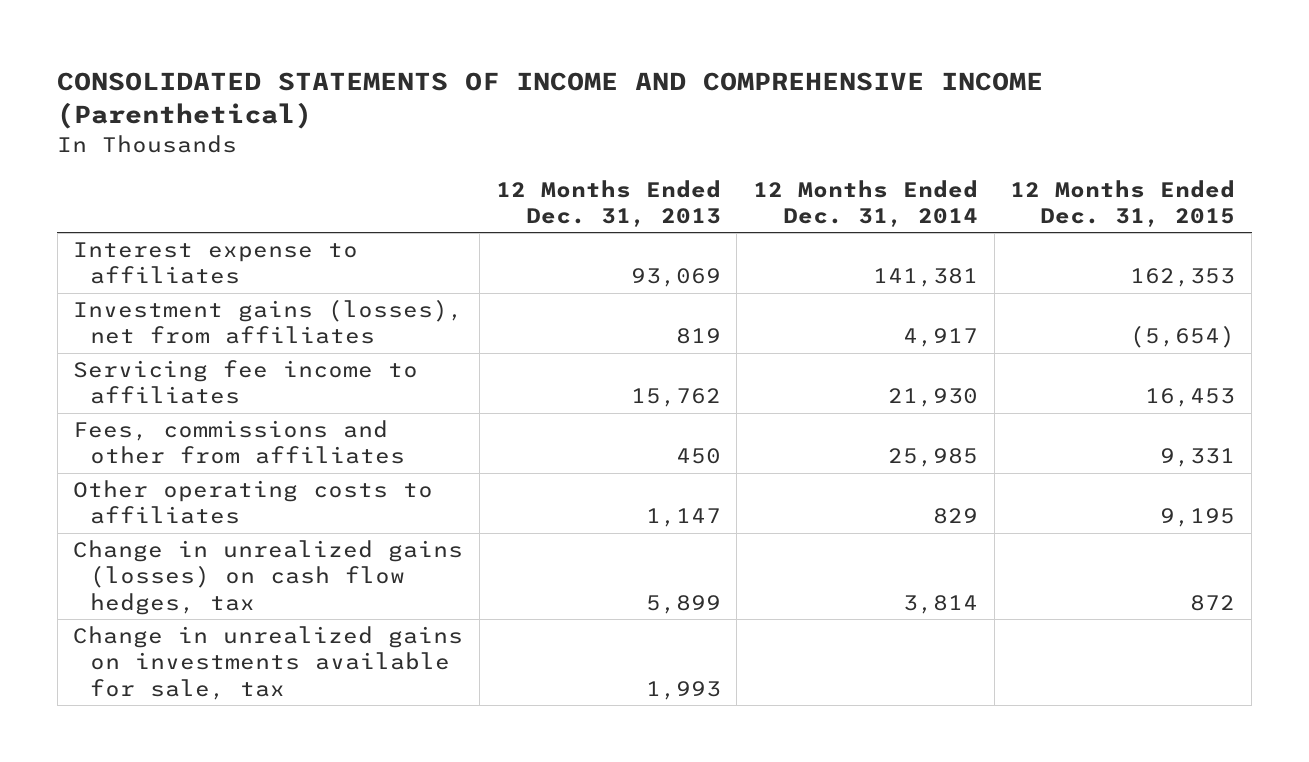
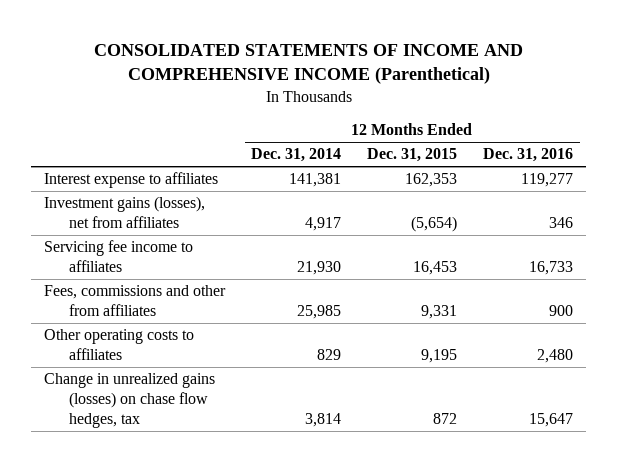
[495,179,721,228] 12 Months Ended Dec. 31, 2013 -> none
none -> [483,148,574,163] Dec. 31, 2016
[73,626,464,700] Change in unrealized gains on investments available for sale, tax -> none
[73,540,464,615] Change in unrealized gains (losses) on cash flow hedges, tax -> [44,373,216,428] Change in unrealized gains (losses) on chase flow hedges, tax

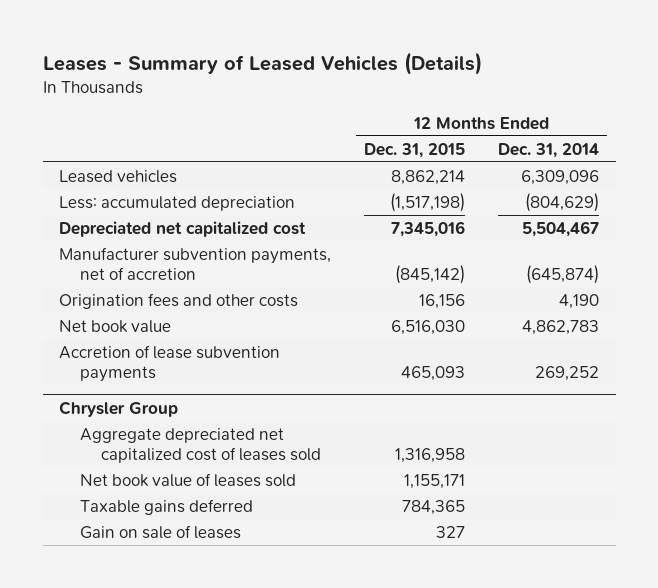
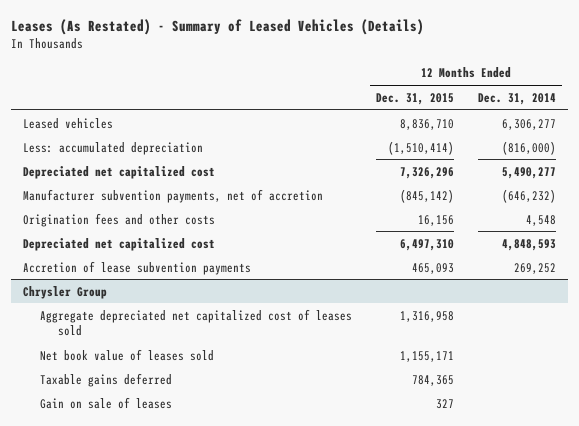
[42,51,482,75] Leases - Summary of Leased Vehicles (Details) -> [10,18,424,35] Leases (As Restated) - Summary of Leased Vehicles (Details)
[59,319,172,333] Net book value -> none
[391,169,466,185] 8,862,214 -> [400,118,455,130] 8,836,710
[521,169,600,185] 6,309,096 -> [502,118,557,130] 6,306,277
[390,192,466,212] (1,517,198) -> [388,140,455,155] (1,510,414)
[525,192,600,212] (804,629) -> [502,140,557,155] (816,000)
[391,220,466,237] 7,345,016 -> [400,166,455,179] 7,326,296
[522,220,600,237] 5,504,467 -> [502,166,557,179] 5,490,277
[526,264,600,284] (645,874) -> [502,188,557,203] (646,232)
[559,293,600,309] 4,190 -> [526,214,557,226] 4,548
none -> [22,237,215,251] Depreciated net capitalized cost

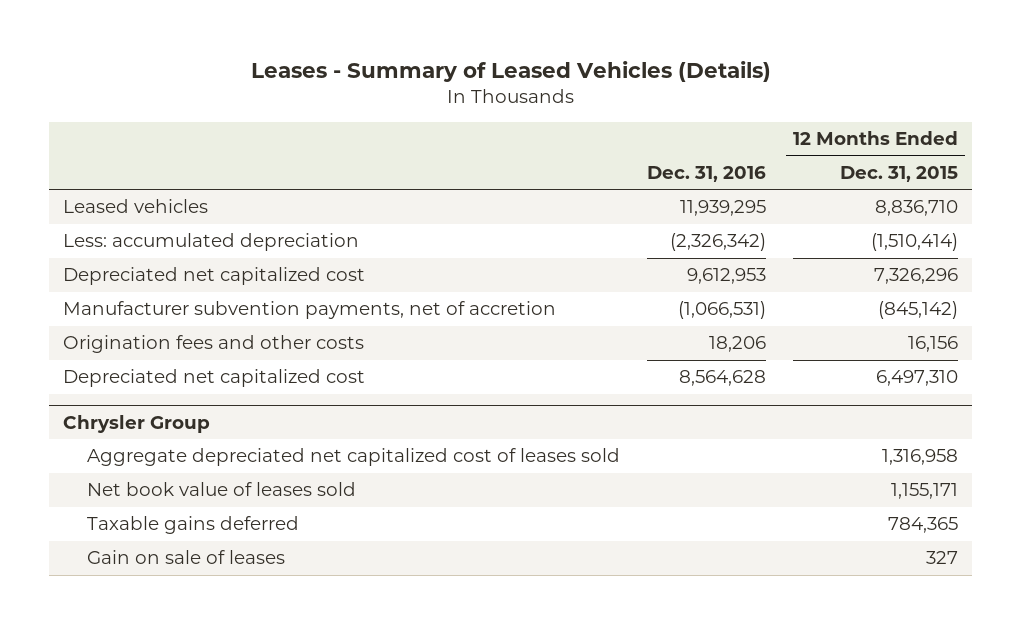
[10,18,424,35] Leases (As Restated) - Summary of Leased Vehicles (Details) -> [250,61,771,83] Leases - Summary of Leased Vehicles (Details)
[478,92,557,105] Dec. 31, 2014 -> none
none -> [646,165,766,182] Dec. 31, 2016
[22,260,251,275] Accretion of lease subvention payments -> none

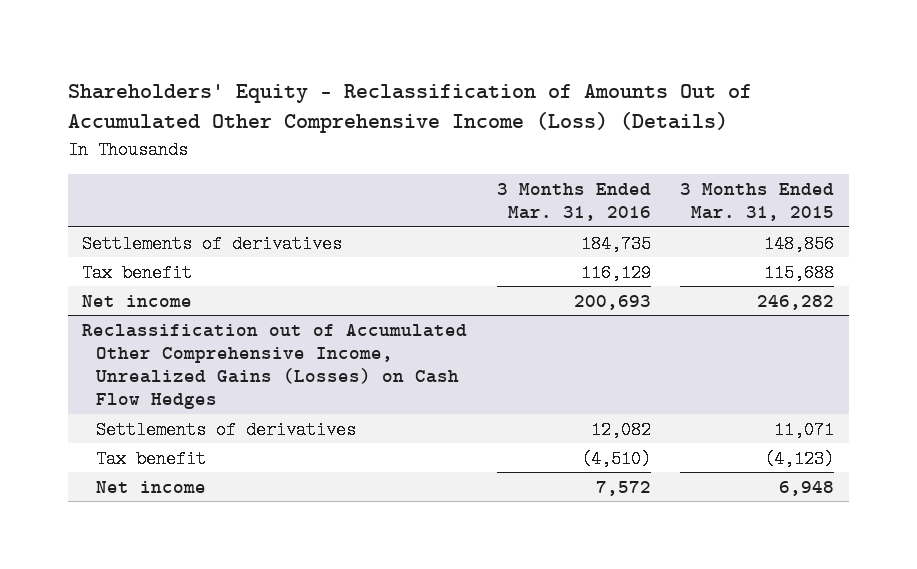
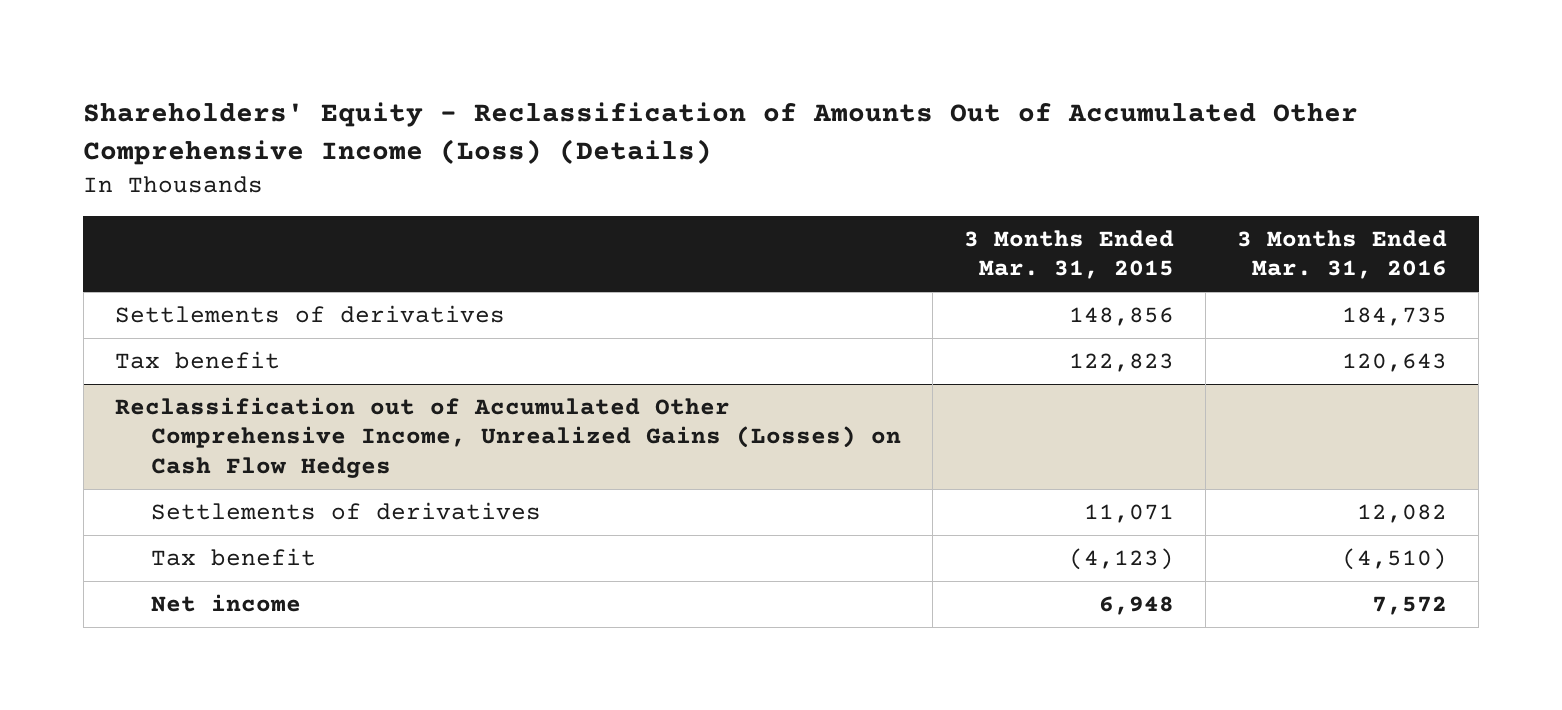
[82,294,193,307] Net income -> none
[580,263,651,282] 116,129 -> [1342,353,1448,373] 120,643
[764,263,835,282] 115,688 -> [1068,353,1174,373] 122,823

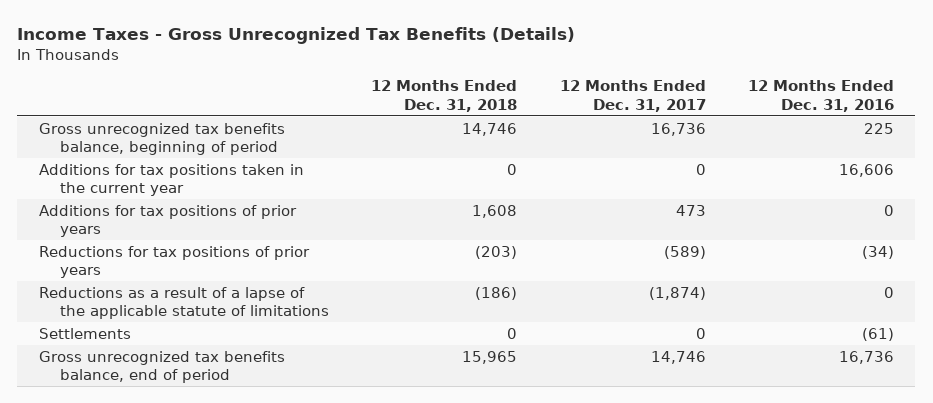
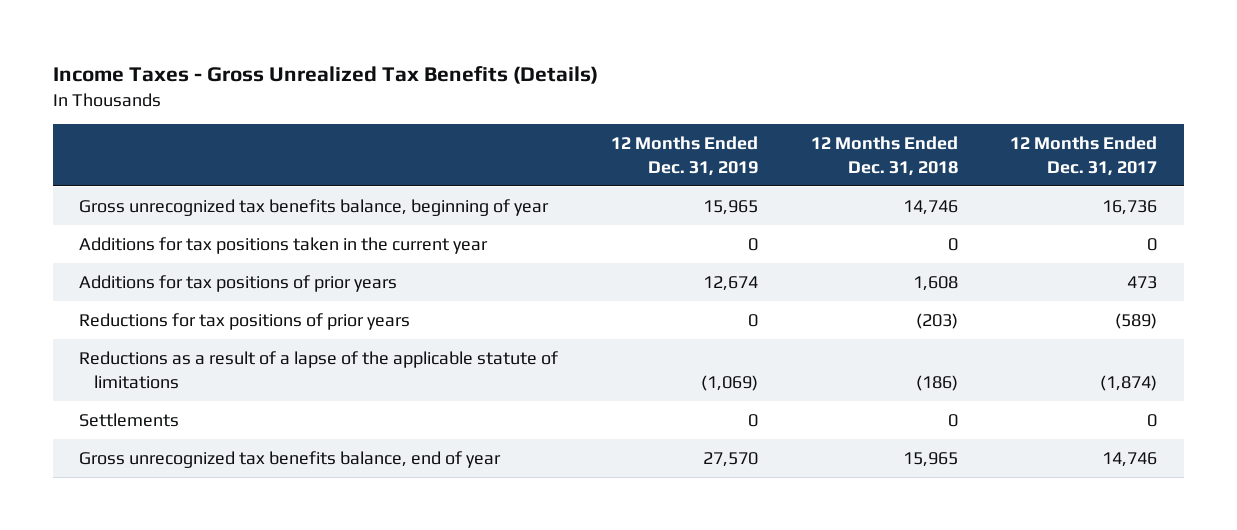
[17,27,576,45] Income Taxes - Gross Unrecognized Tax Benefits (Details) -> [53,66,599,85] Income Taxes - Gross Unrealized Tax Benefits (Details)
[748,80,895,112] 12 Months Ended Dec. 31, 2016 -> none
none -> [610,135,758,176] 12 Months Ended Dec. 31, 2019
[38,122,285,155] Gross unrecognized tax benefits balance, beginning of period -> [79,198,550,216] Gross unrecognized tax benefits balance, beginning of year
[38,350,285,383] Gross unrecognized tax benefits balance, end of period -> [79,450,502,468] Gross unrecognized tax benefits balance, end of year

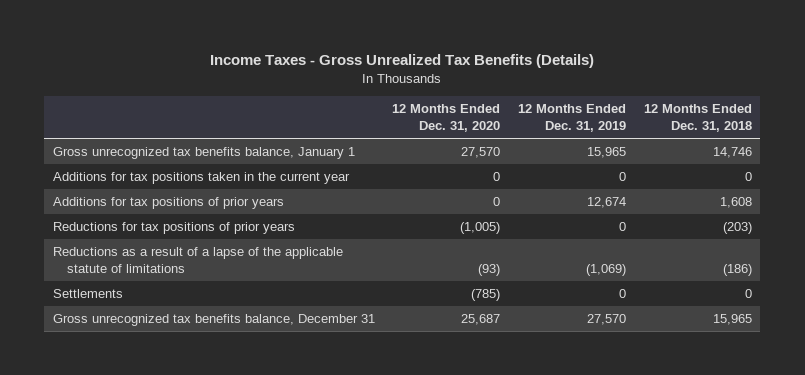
[1010,135,1158,176] 12 Months Ended Dec. 31, 2017 -> none
none -> [392,104,501,132] 12 Months Ended Dec. 31, 2020
[79,198,550,216] Gross unrecognized tax benefits balance, beginning of year -> [52,147,355,160] Gross unrecognized tax benefits balance, January 1
[79,450,502,468] Gross unrecognized tax benefits balance, end of year -> [52,314,375,327] Gross unrecognized tax benefits balance, December 31

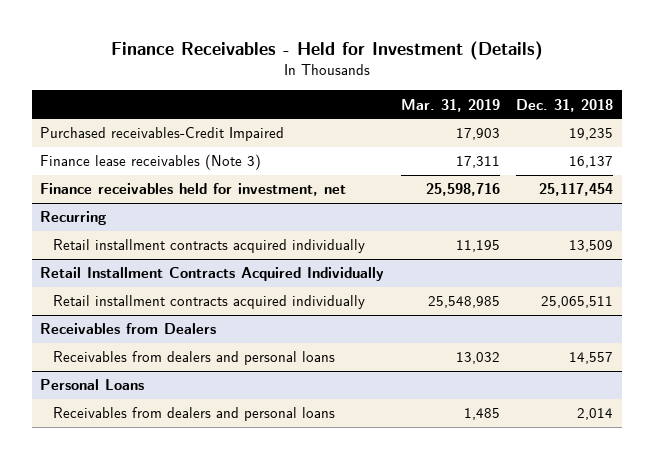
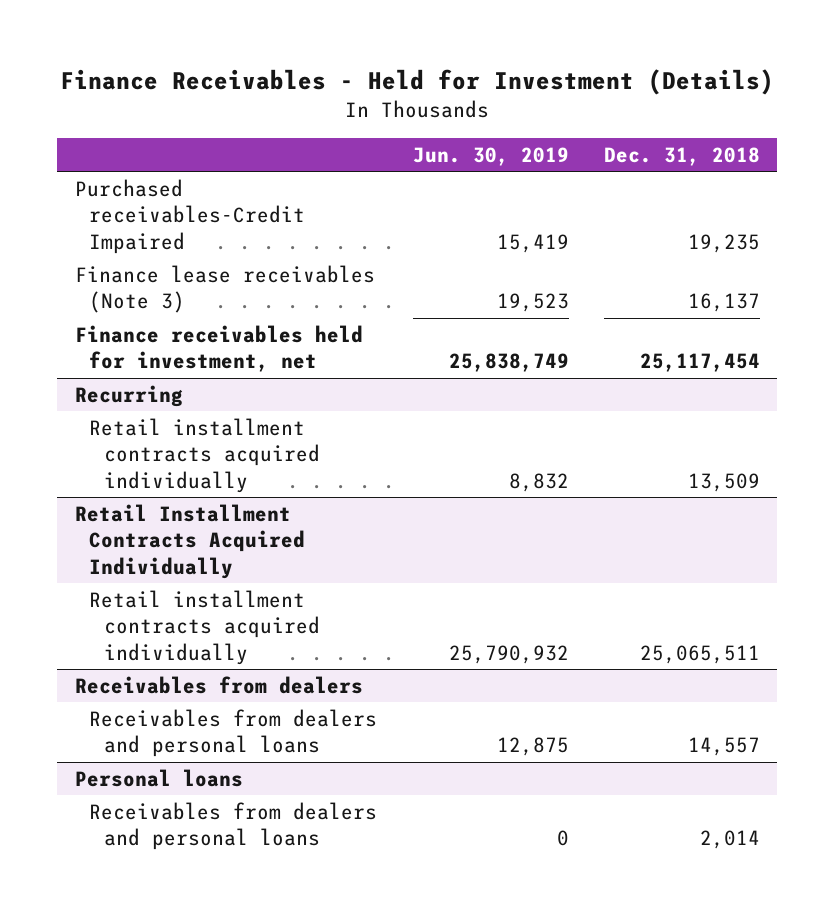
[400,98,500,112] Mar. 31, 2019 -> none
none -> [412,146,569,166] Jun. 30, 2019
[40,323,217,335] Receivables from Dealers -> [74,675,363,694] Receivables from dealers
[40,379,145,391] Personal Loans -> [74,768,243,787] Personal loans

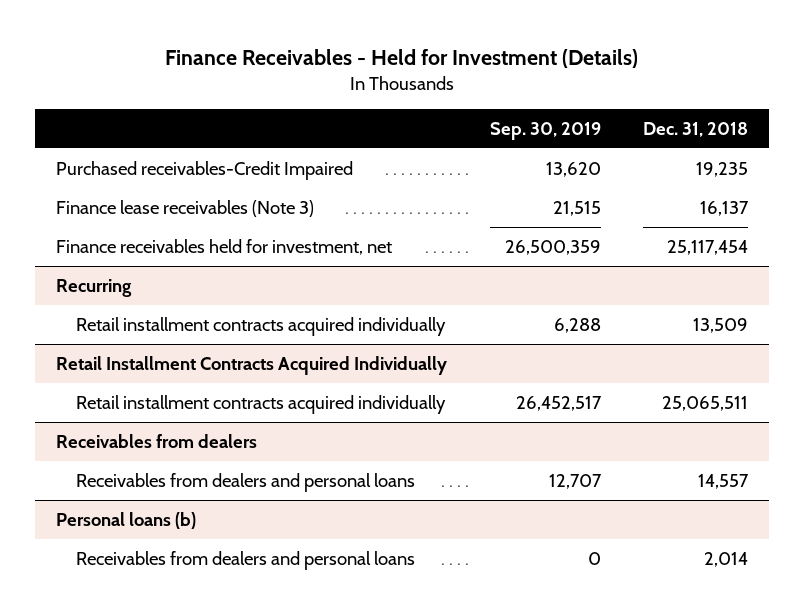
[412,146,569,166] Jun. 30, 2019 -> none
none -> [489,121,601,140] Sep. 30, 2019
[74,768,243,787] Personal loans -> [56,512,197,530] Personal loans (b)

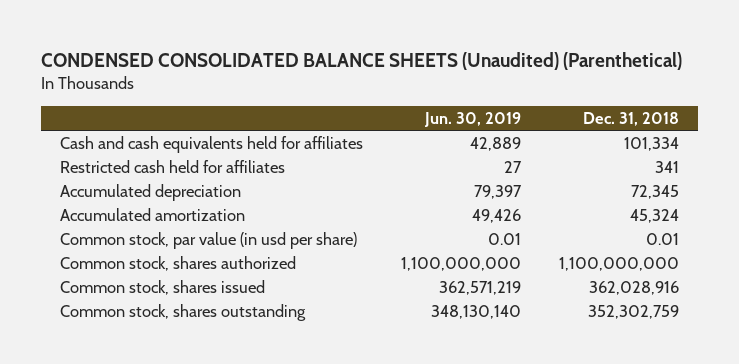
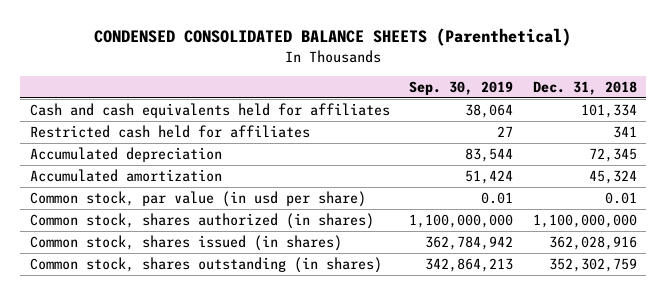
[41,51,683,70] CONDENSED CONSOLIDATED BALANCE SHEETS (Unaudited) (Parenthetical) -> [94,28,572,47] CONDENSED CONSOLIDATED BALANCE SHEETS (Parenthetical)
[424,111,522,127] Jun. 30, 2019 -> none
none -> [409,81,514,96] Sep. 30, 2019
[60,256,297,272] Common stock, shares authorized -> [29,212,374,229] Common stock, shares authorized (in shares)
[60,280,266,296] Common stock, shares issued -> [29,234,342,251] Common stock, shares issued (in shares)
[60,304,307,322] Common stock, shares outstanding -> [29,256,382,273] Common stock, shares outstanding (in shares)

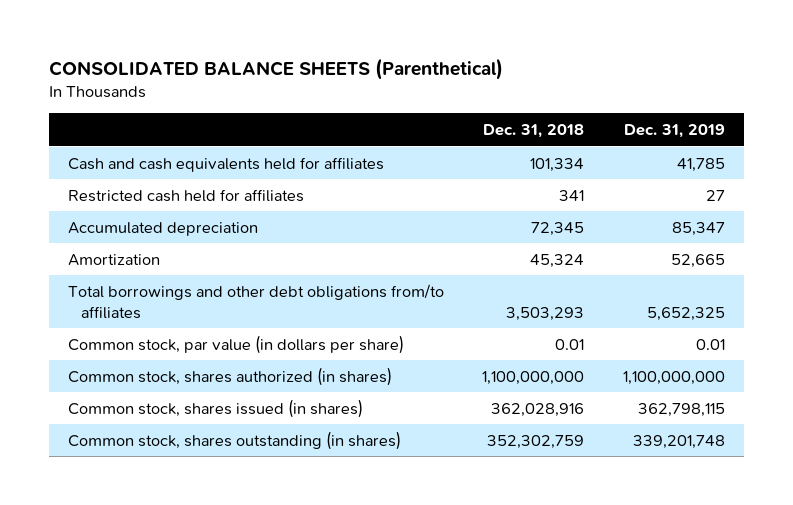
[94,28,572,47] CONDENSED CONSOLIDATED BALANCE SHEETS (Parenthetical) -> [48,57,503,80] CONSOLIDATED BALANCE SHEETS (Parenthetical)
[409,81,514,96] Sep. 30, 2019 -> none
none -> [623,124,725,139] Dec. 31, 2019
[29,168,222,182] Accumulated amortization -> [68,253,161,266] Amortization
none -> [68,283,445,319] Total borrowings and other debt obligations from/to affiliates
[29,190,366,207] Common stock, par value (in usd per share) -> [68,334,405,354] Common stock, par value (in dollars per share)

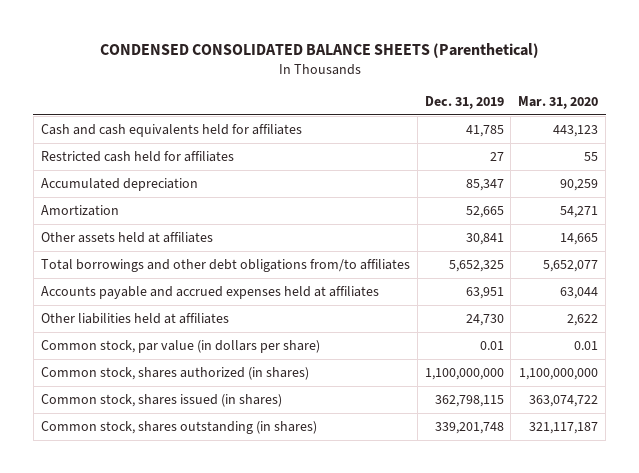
[48,57,503,80] CONSOLIDATED BALANCE SHEETS (Parenthetical) -> [99,43,539,59] CONDENSED CONSOLIDATED BALANCE SHEETS (Parenthetical)
[483,124,585,139] Dec. 31, 2018 -> none
none -> [518,96,599,110] Mar. 31, 2020
none -> [40,231,213,243] Other assets held at affiliates
none -> [40,285,379,299] Accounts payable and accrued expenses held at affiliates
none -> [40,312,229,324] Other liabilities held at affiliates

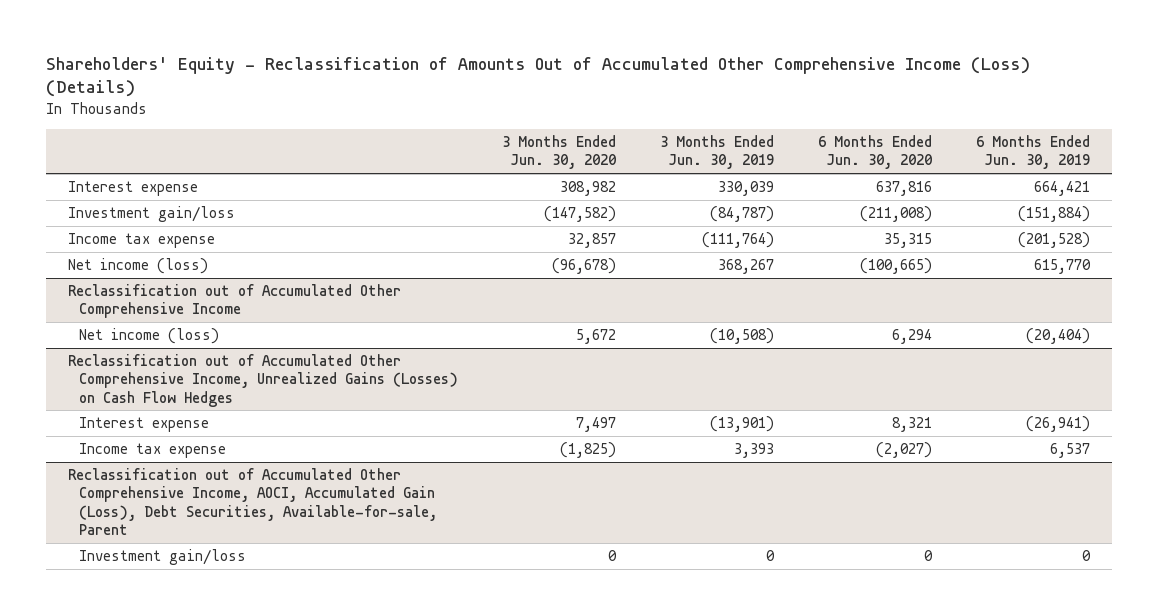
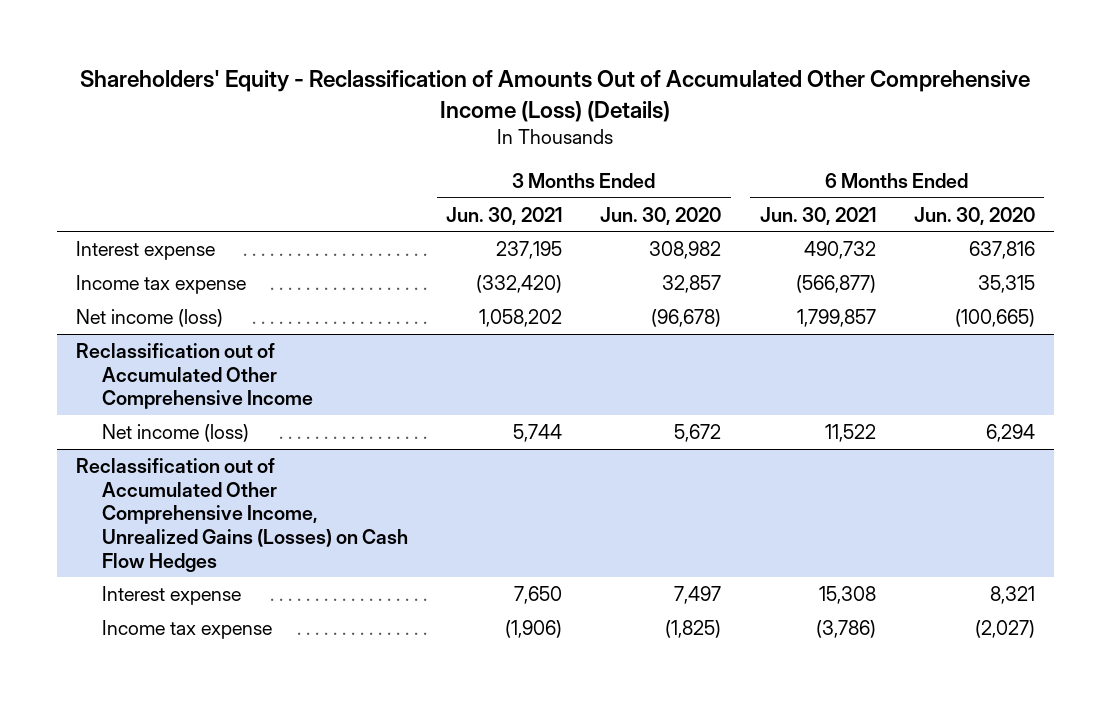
[660,135,775,170] 3 Months Ended Jun. 30, 2019 -> none
[976,135,1091,170] 6 Months Ended Jun. 30, 2019 -> none
none -> [446,206,563,225] Jun. 30, 2021
none -> [759,206,876,225] Jun. 30, 2021
[68,206,236,223] Investment gain/loss -> none
[68,468,437,535] Reclassification out of Accumulated Other Comprehensive Income, AOCI, Accumulated Gain (Loss), Debt Securities, Available-for-sale, Parent -> none
[78,549,246,566] Investment gain/loss -> none

